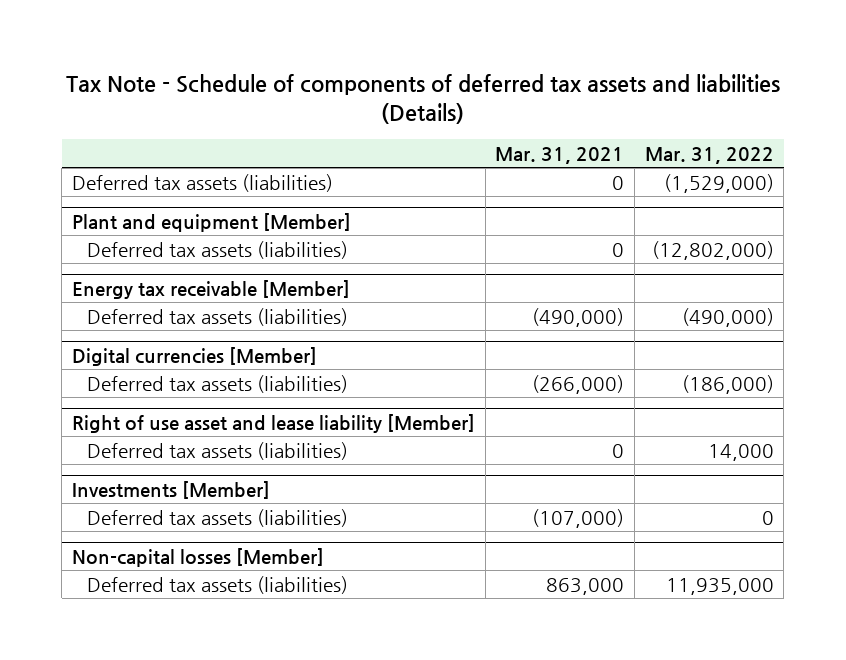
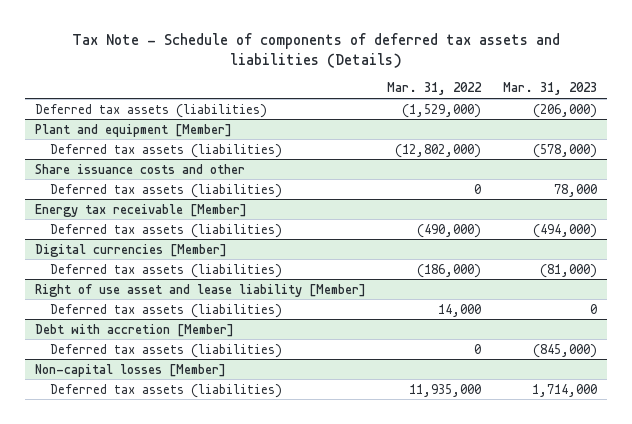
[495,146,625,164] Mar. 31, 2021 -> none
none -> [502,82,597,96] Mar. 31, 2023
none -> [35,163,246,174] Share issuance costs and other
none -> [50,183,283,198] Deferred tax assets (liabilities)
[72,480,271,499] Investments [Member] -> none
none -> [35,323,235,337] Debt with accretion [Member]

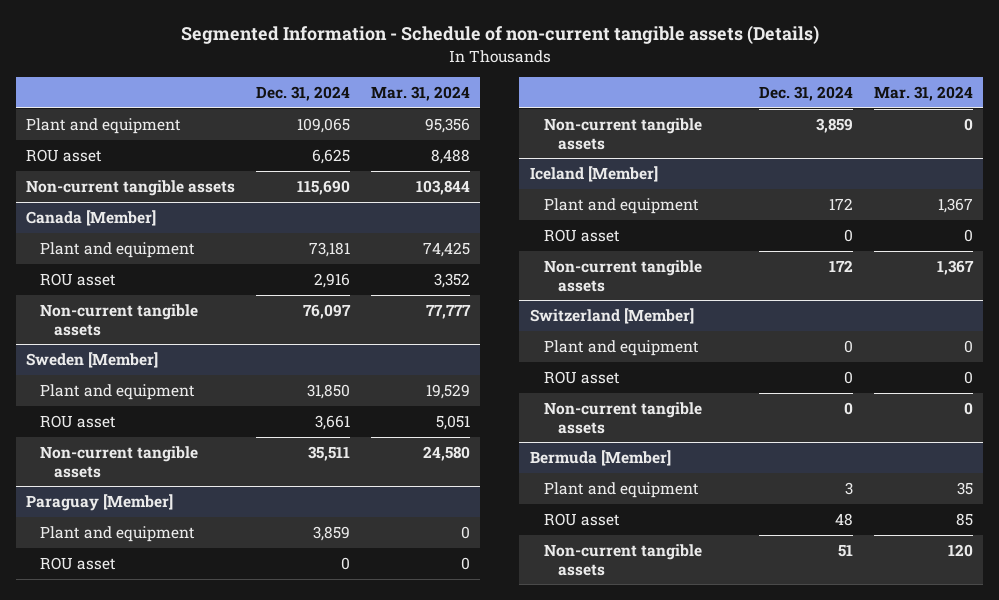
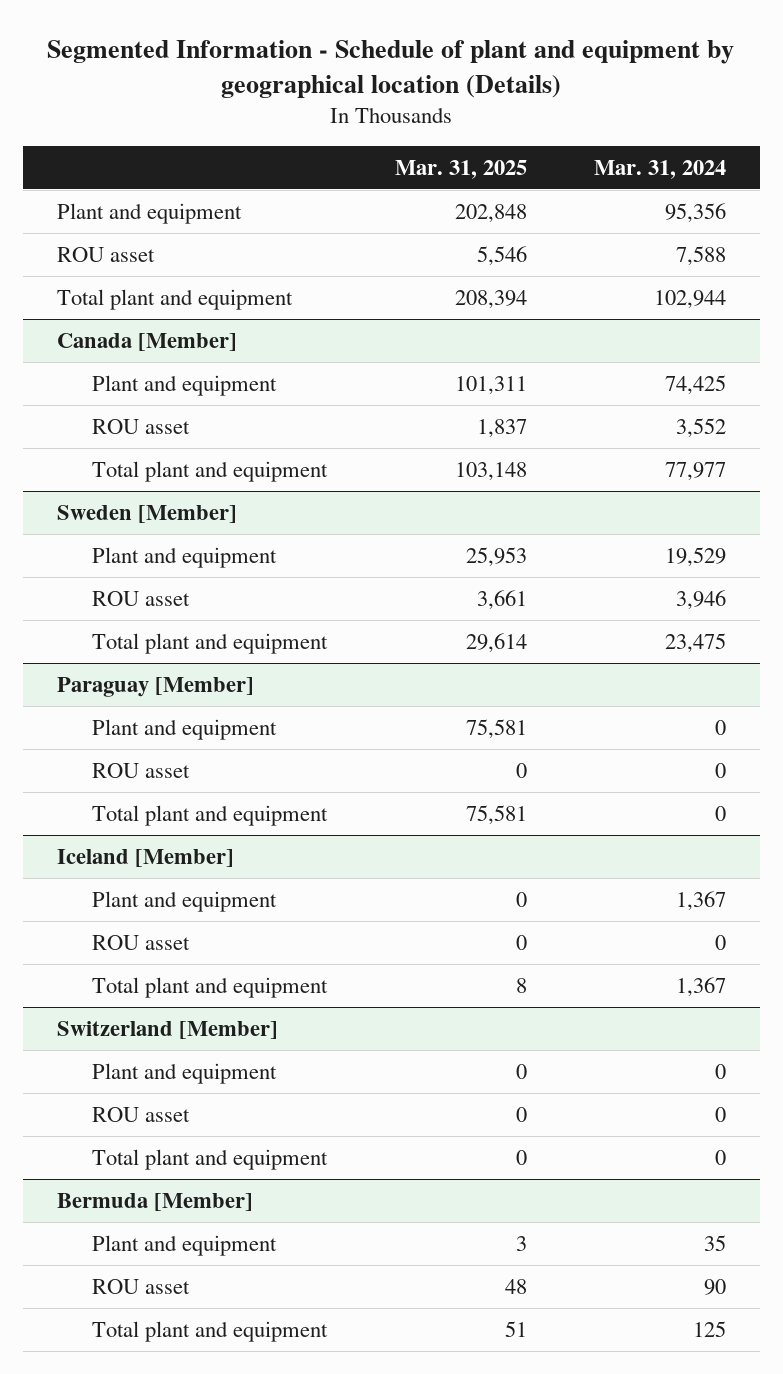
[180,25,819,45] Segmented Information - Schedule of non-current tangible assets (Details) -> [47,39,735,98] Segmented Information - Schedule of plant and equipment by geographical location (Details)
[255,86,350,102] Dec. 31, 2024 -> none
none -> [394,159,527,179] Mar. 31, 2025
[26,180,236,197] Non-current tangible assets -> none
[430,149,470,165] 8,488 -> [676,246,727,267] 7,588
none -> [56,289,293,311] Total plant and equipment
[40,304,199,336] Non-current tangible assets -> none
[433,273,470,289] 3,352 -> [676,418,727,439] 3,552
none -> [92,461,329,483] Total plant and equipment
[40,446,199,478] Non-current tangible assets -> none
[435,415,470,431] 5,051 -> [676,590,727,611] 3,946
none -> [92,633,329,655] Total plant and equipment
[543,118,702,150] Non-current tangible assets -> none
none -> [92,805,329,827] Total plant and equipment
[543,260,702,292] Non-current tangible assets -> [92,977,329,999] Total plant and equipment
[543,402,702,434] Non-current tangible assets -> none
none -> [92,1149,329,1171] Total plant and equipment
[543,544,702,576] Non-current tangible assets -> none
[956,513,974,527] 85 -> [704,1279,727,1296] 90
none -> [92,1321,329,1343] Total plant and equipment

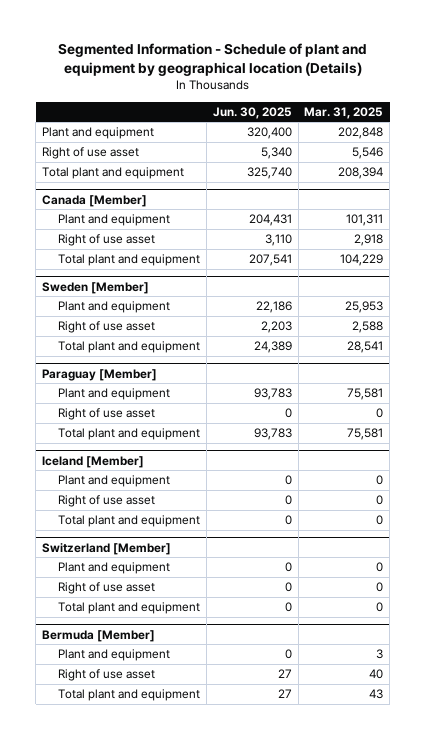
[594,159,727,179] Mar. 31, 2024 -> none
none -> [212,106,292,119] Jun. 30, 2025
[56,247,155,263] ROU asset -> [41,147,139,160] Right of use asset
[92,419,191,435] ROU asset -> [58,234,156,247] Right of use asset
[476,419,527,439] 1,837 -> [354,234,384,247] 2,918
[454,462,527,482] 103,148 -> [340,254,384,267] 104,229
[92,591,191,607] ROU asset -> [58,321,156,334] Right of use asset
[476,590,527,611] 3,661 -> [352,321,384,334] 2,588
[465,633,527,654] 29,614 -> [347,341,384,354] 28,541
[92,763,191,779] ROU asset -> [58,408,156,421] Right of use asset
[92,935,191,951] ROU asset -> [58,495,156,508] Right of use asset
[515,978,527,994] 8 -> [376,515,384,526] 0
[92,1107,191,1123] ROU asset -> [58,582,156,595] Right of use asset
[92,1279,191,1295] ROU asset -> [58,669,156,682] Right of use asset
[504,1279,527,1295] 48 -> [369,669,384,680] 40
[504,1321,527,1338] 51 -> [369,689,384,700] 43

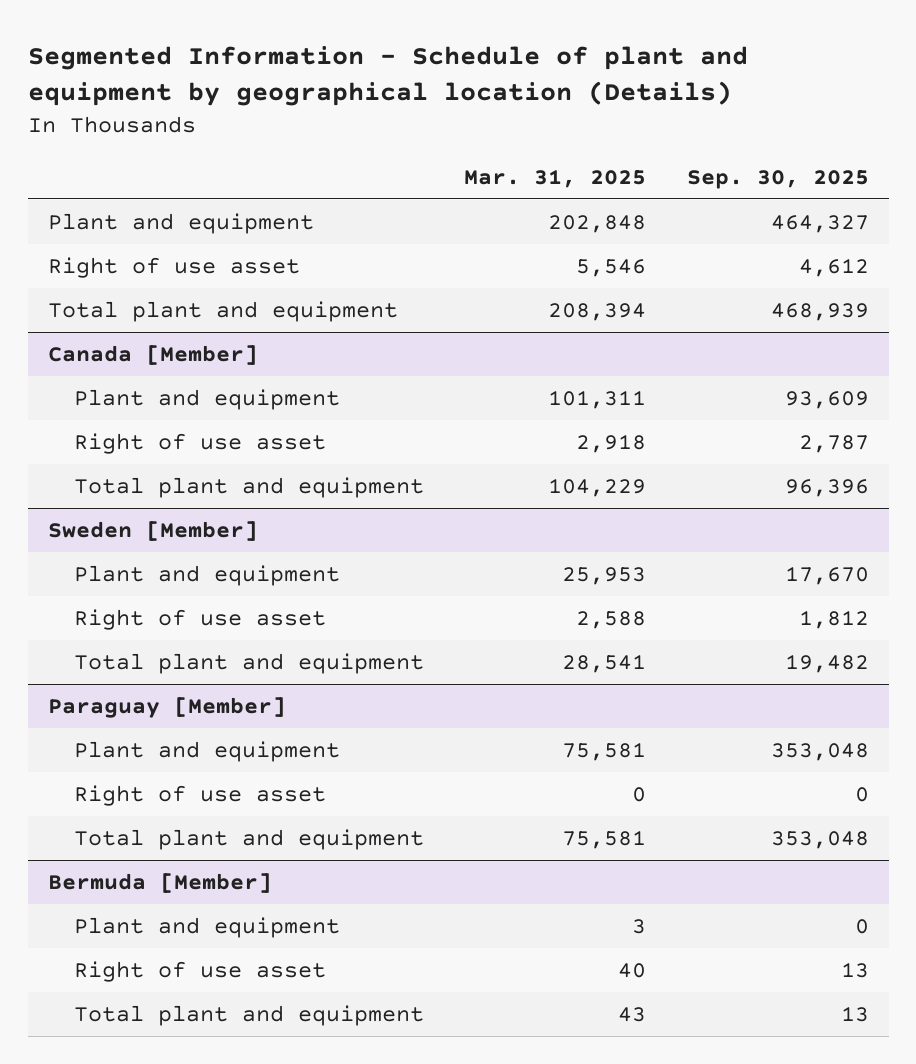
[212,106,292,119] Jun. 30, 2025 -> none
none -> [686,169,869,189] Sep. 30, 2025
[41,455,144,468] Iceland [Member] -> none
[58,475,171,488] Plant and equipment -> none
[58,495,156,508] Right of use asset -> none
[58,515,201,528] Total plant and equipment -> none
[41,542,171,555] Switzerland [Member] -> none
[58,562,171,575] Plant and equipment -> none
[58,582,156,595] Right of use asset -> none
[58,602,201,615] Total plant and equipment -> none

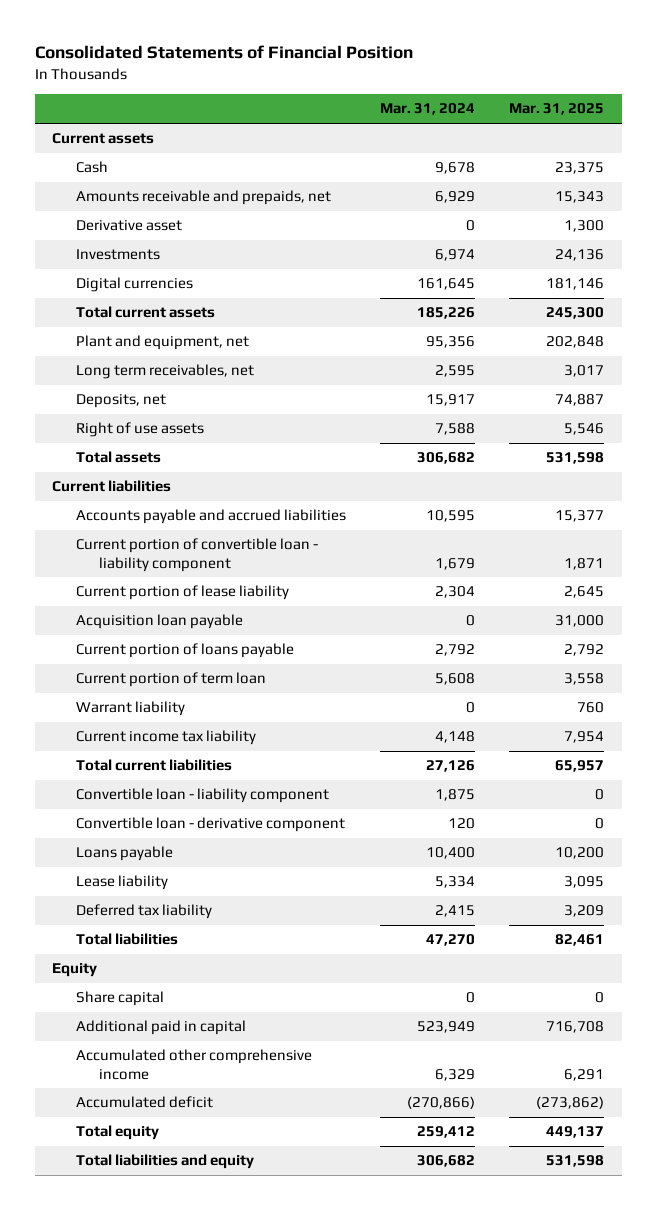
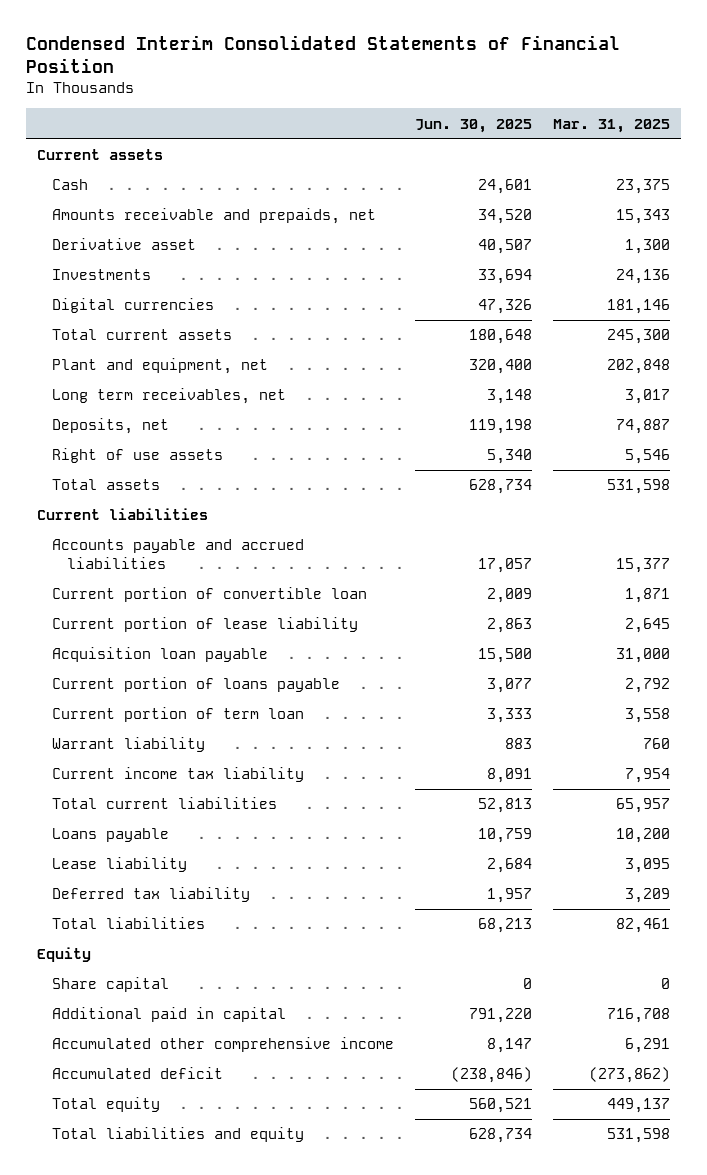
[35,45,414,60] Consolidated Statements of Financial Position -> [26,34,621,73] Condensed Interim Consolidated Statements of Financial Position
[379,103,475,116] Mar. 31, 2024 -> none
none -> [414,118,532,133] Jun. 30, 2025
[75,538,318,572] Current portion of convertible loan - liability component -> [51,587,367,603] Current portion of convertible loan
[75,788,329,804] Convertible loan - liability component -> none
[75,817,345,833] Convertible loan - derivative component -> none

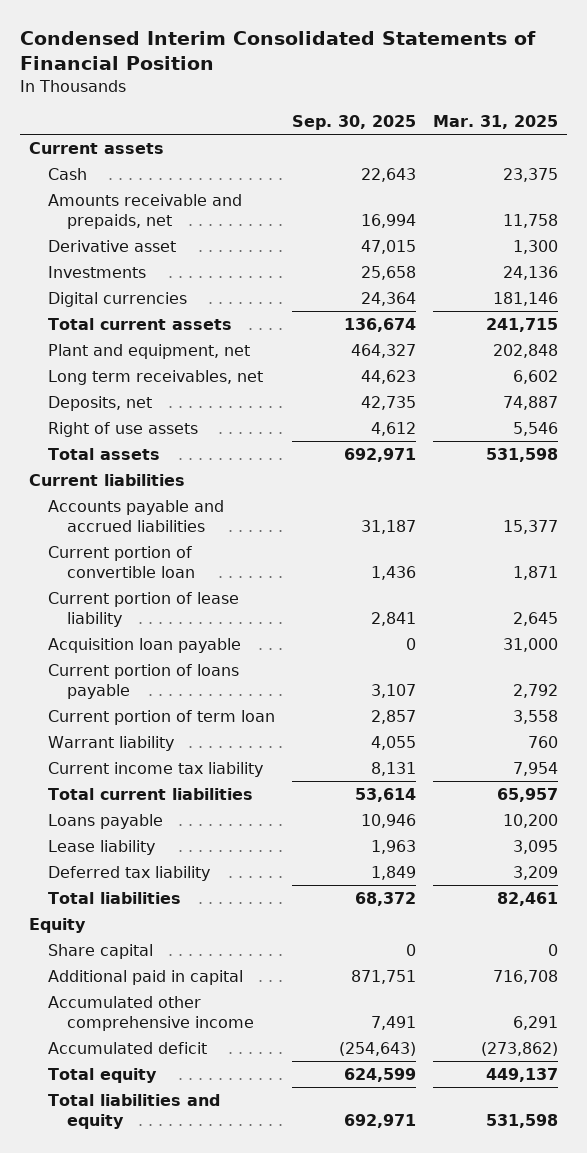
[414,118,532,133] Jun. 30, 2025 -> none
none -> [291,114,416,130] Sep. 30, 2025
[616,209,671,225] 15,343 -> [503,213,559,228] 11,758
[607,329,671,345] 245,300 -> [486,318,559,333] 241,715
[625,389,671,405] 3,017 -> [513,370,559,385] 6,602

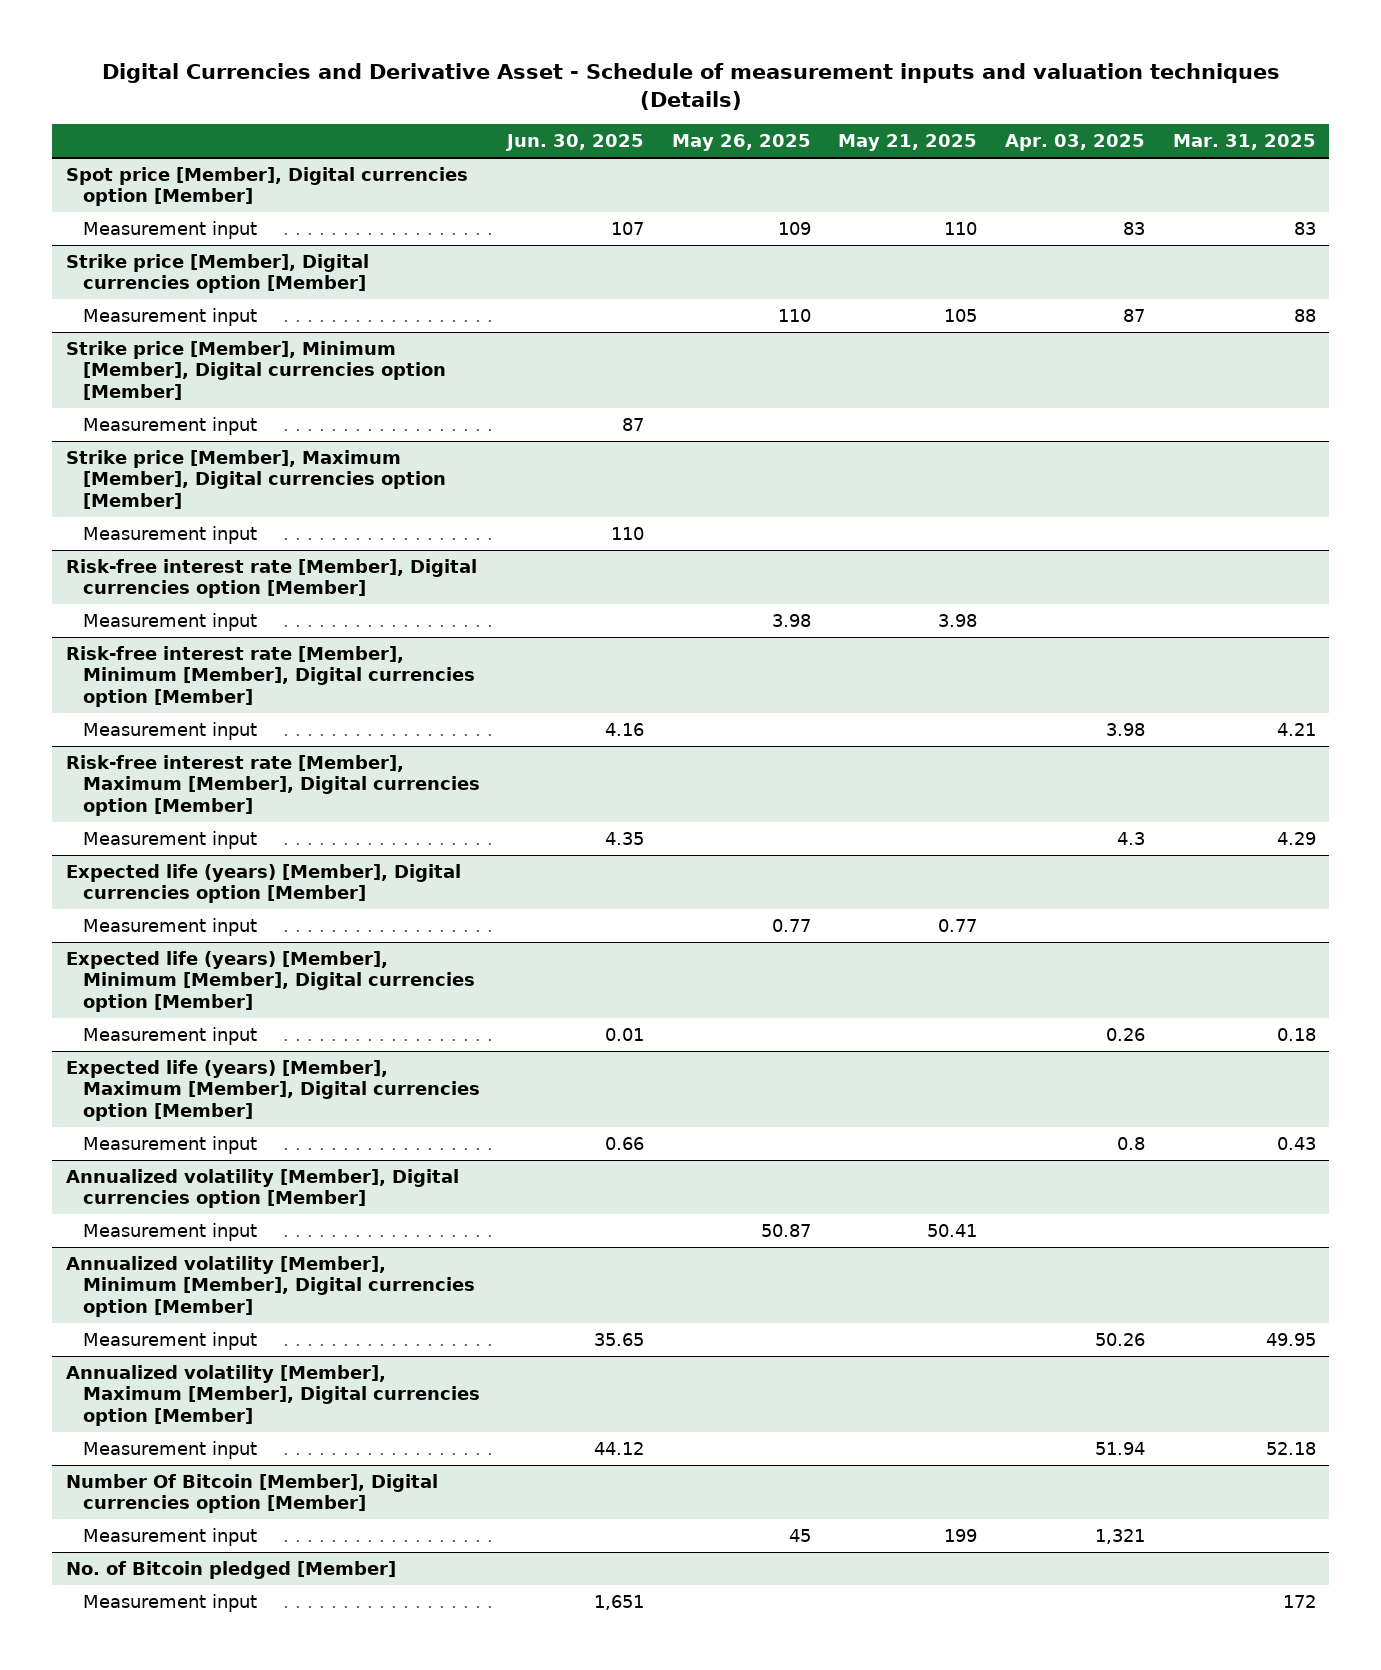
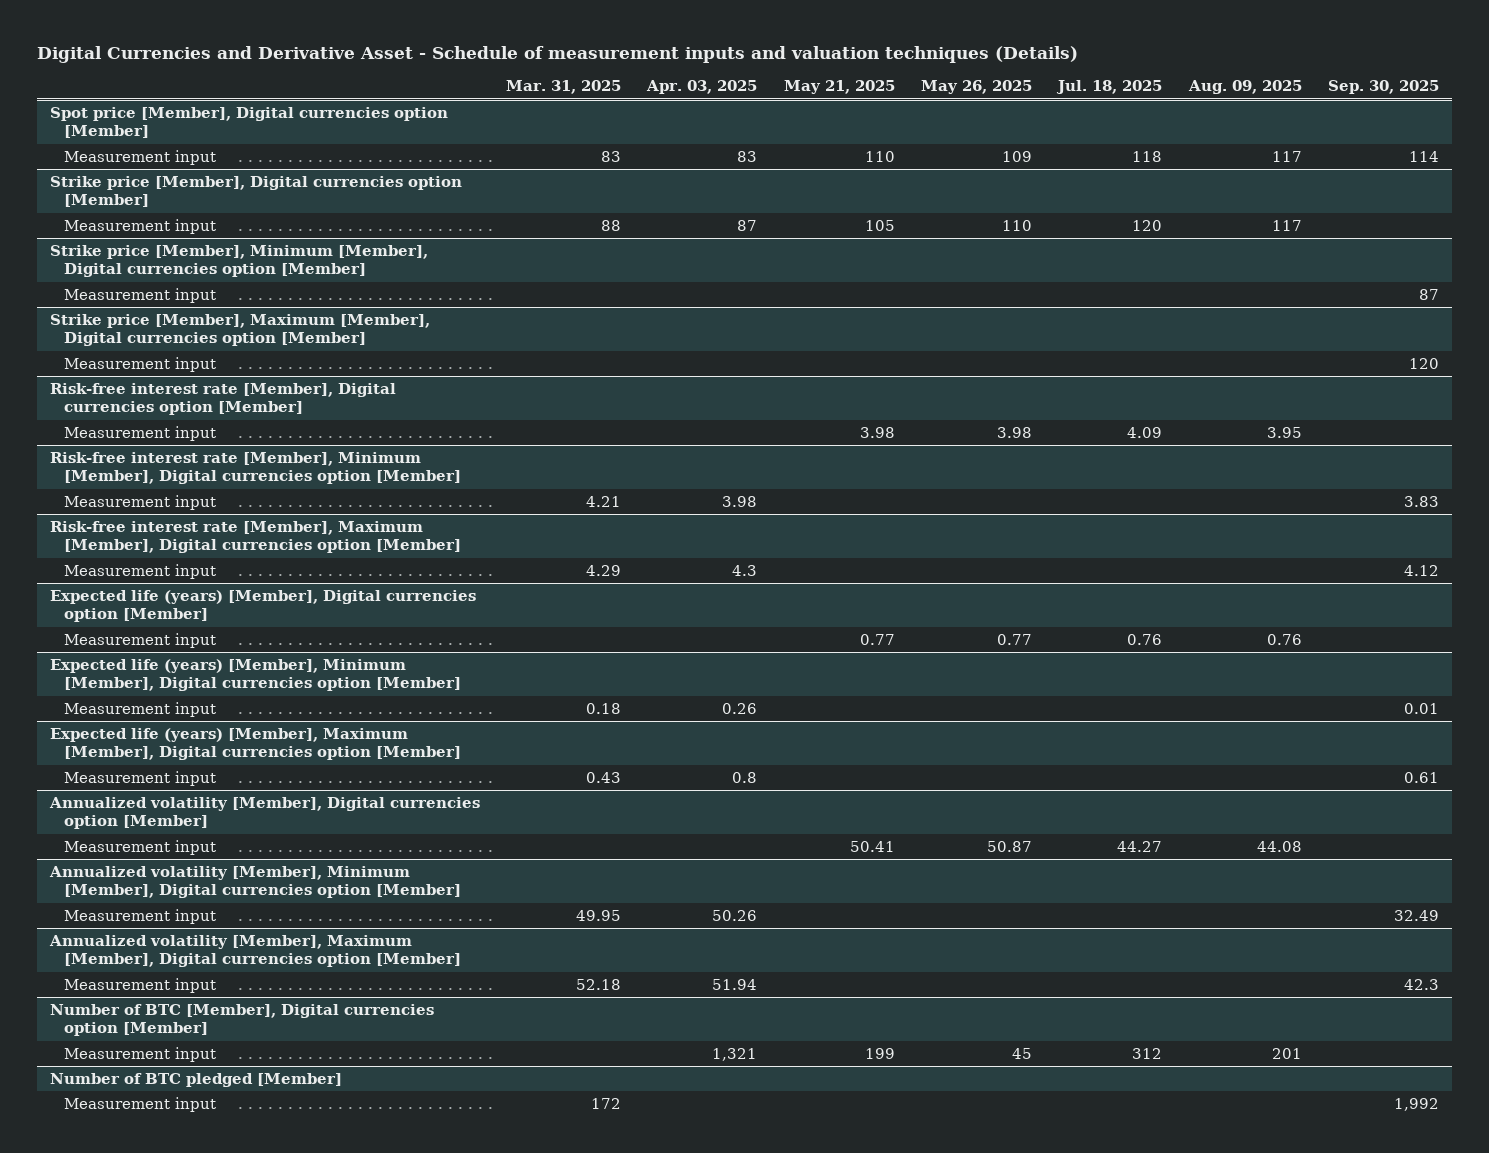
[505,134,645,152] Jun. 30, 2025 -> none
none -> [1056,80,1163,95] Jul. 18, 2025
none -> [1187,80,1302,95] Aug. 09, 2025
none -> [1327,80,1439,95] Sep. 30, 2025
[65,1473,438,1514] Number Of Bitcoin [Member], Digital currencies option [Member] -> [49,1003,434,1037] Number of BTC [Member], Digital currencies option [Member]
[65,1560,396,1579] No. of Bitcoin pledged [Member] -> [49,1072,342,1087] Number of BTC pledged [Member]

